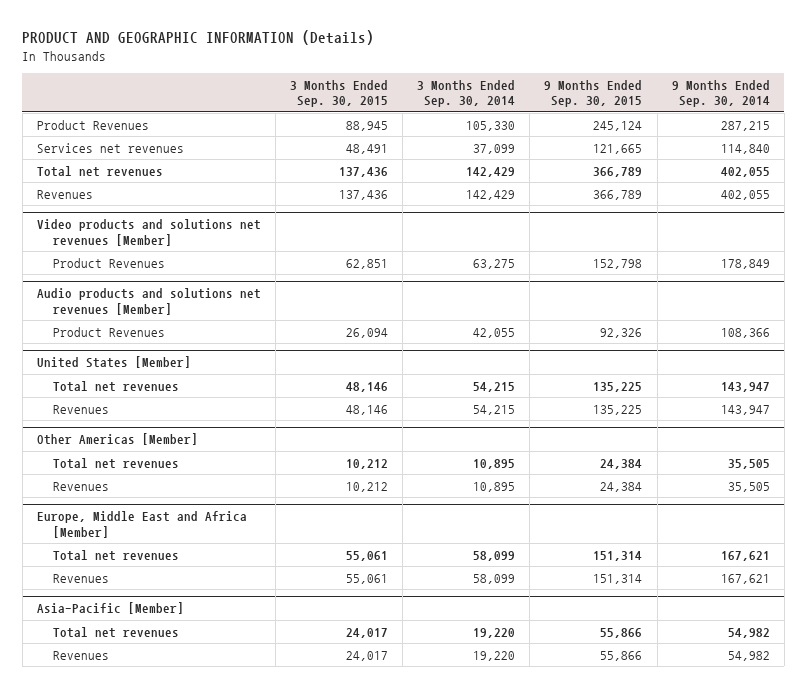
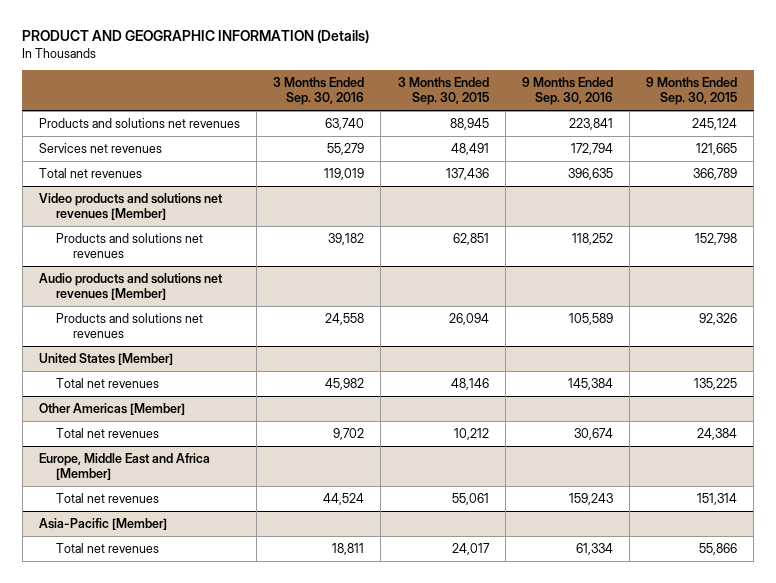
[417,79,516,108] 3 Months Ended Sep. 30, 2014 -> none
[671,79,770,108] 9 Months Ended Sep. 30, 2014 -> none
none -> [273,77,365,106] 3 Months Ended Sep. 30, 2016
none -> [521,77,613,106] 9 Months Ended Sep. 30, 2016
[36,119,149,130] Product Revenues -> [38,117,240,128] Products and solutions net revenues
[36,189,93,199] Revenues -> none
[53,257,166,268] Product Revenues -> [56,232,204,259] Products and solutions net revenues
[53,326,166,337] Product Revenues -> [56,312,204,339] Products and solutions net revenues
[53,404,110,414] Revenues -> none
[53,481,110,491] Revenues -> none
[53,573,110,583] Revenues -> none
[53,650,110,660] Revenues -> none

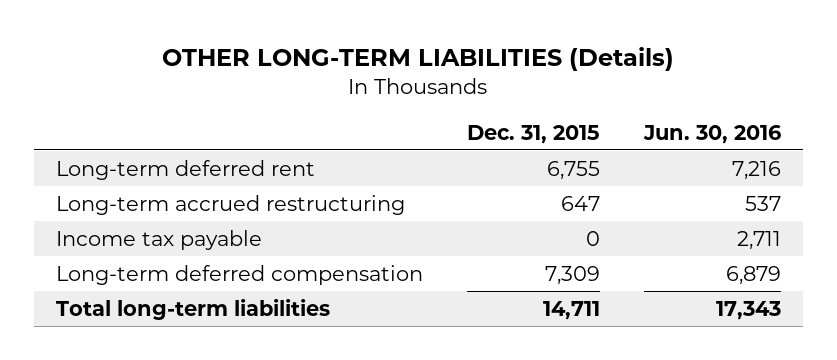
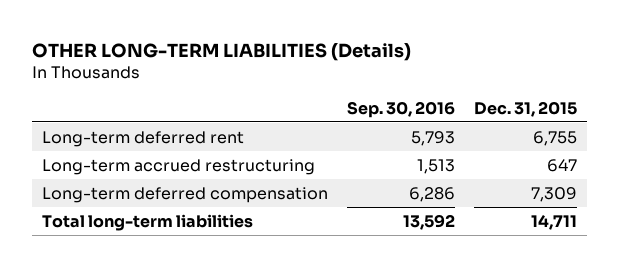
[642,124,781,144] Jun. 30, 2016 -> none
none -> [346,100,455,118] Sep. 30, 2016
[55,229,262,250] Income tax payable -> none

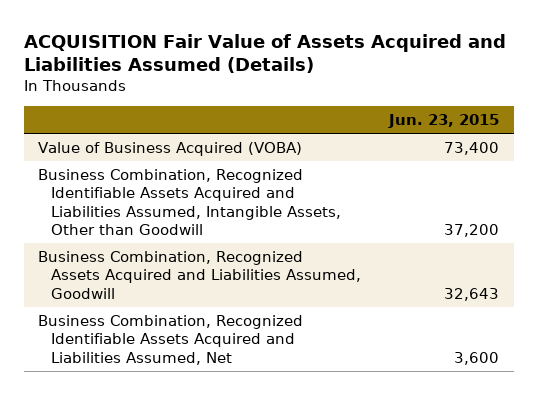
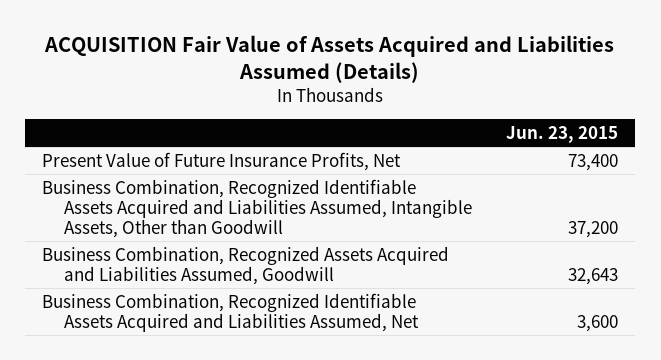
[38,142,303,157] Value of Business Acquired (VOBA) -> [42,151,402,171] Present Value of Future Insurance Profits, Net

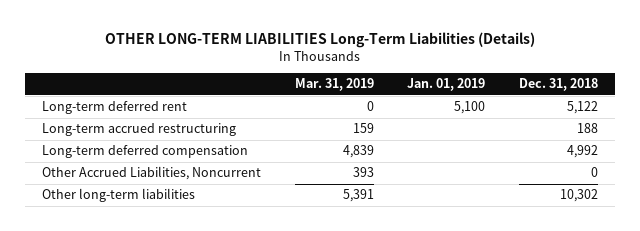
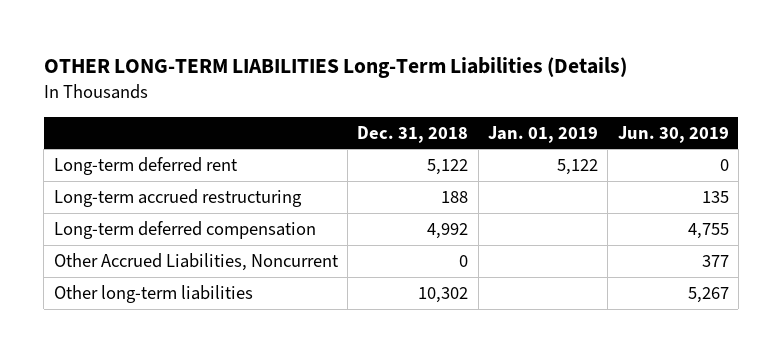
[294,78,374,92] Mar. 31, 2019 -> none
none -> [617,125,729,143] Jun. 30, 2019
[454,101,486,115] 5,100 -> [556,159,598,176] 5,122

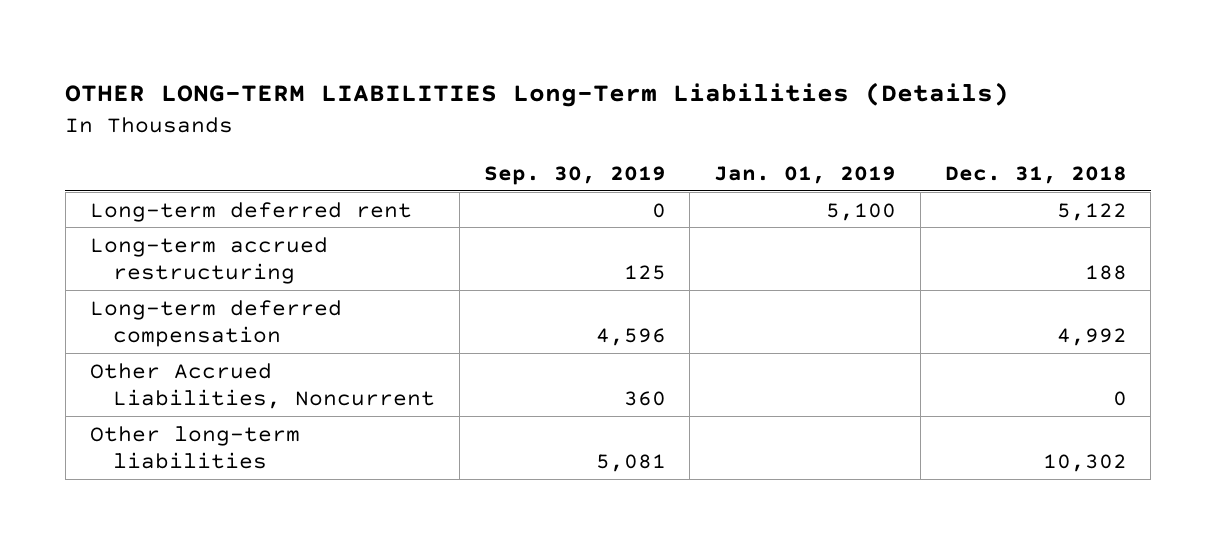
[617,125,729,143] Jun. 30, 2019 -> none
none -> [483,165,666,185] Sep. 30, 2019
[556,159,598,176] 5,122 -> [826,202,897,221] 5,100

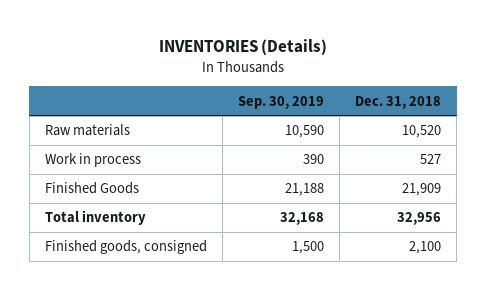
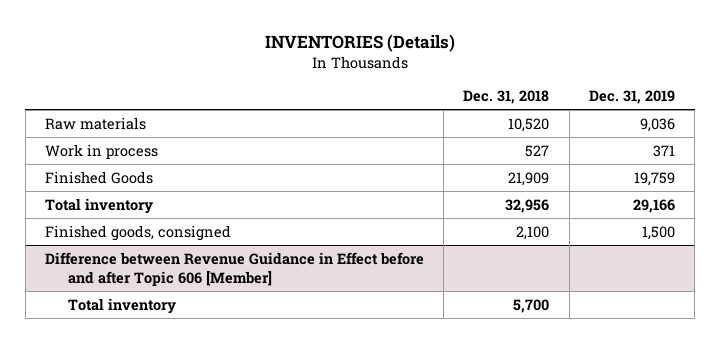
[238,95,325,109] Sep. 30, 2019 -> none
none -> [588,90,675,105] Dec. 31, 2019
none -> [44,251,424,286] Difference between Revenue Guidance in Effect before and after Topic 606 [Member]
none -> [67,297,176,314] Total inventory

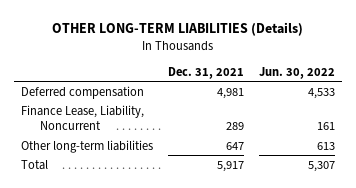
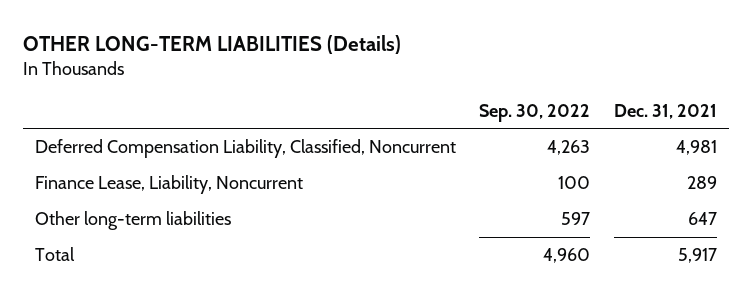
[258,66,335,79] Jun. 30, 2022 -> none
none -> [479,103,591,122] Sep. 30, 2022
[21,85,145,99] Deferred compensation -> [34,139,456,159] Deferred Compensation Liability, Classified, Noncurrent

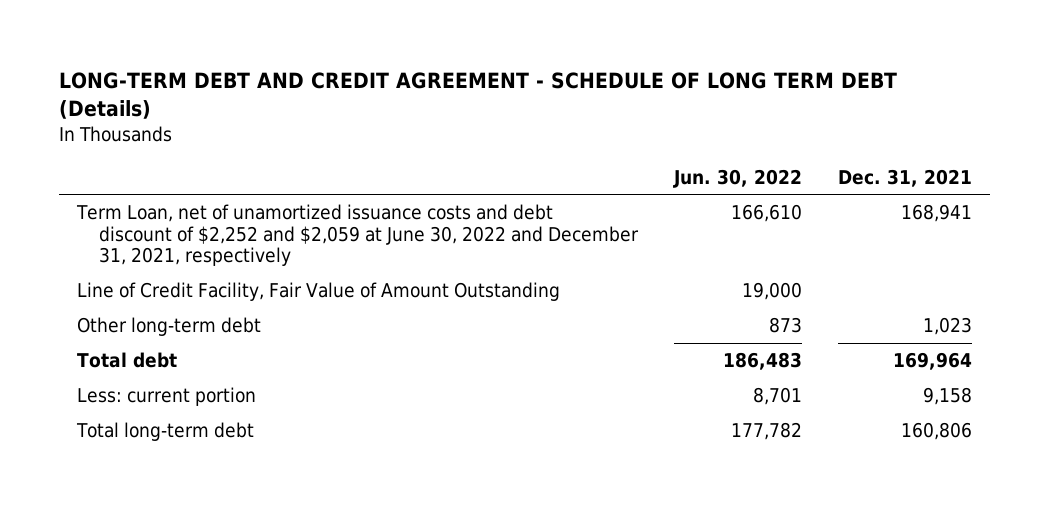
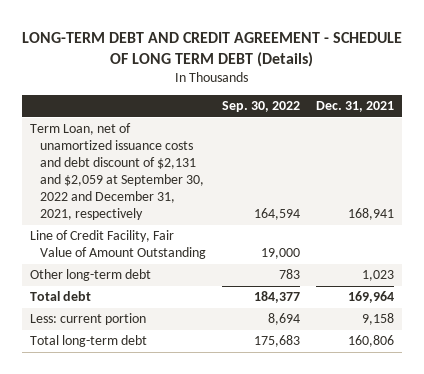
[672,168,802,188] Jun. 30, 2022 -> none
none -> [222,101,301,113] Sep. 30, 2022
[75,204,639,267] Term Loan, net of unamortized issuance costs and debt discount of $2,252 and $2,059 at June 30, 2022 and December 31, 2021, respectively -> [29,123,205,221] Term Loan, net of unamortized issuance costs and debt discount of $2,131 and $2,059 at September 30, 2022 and December 31, 2021, respectively

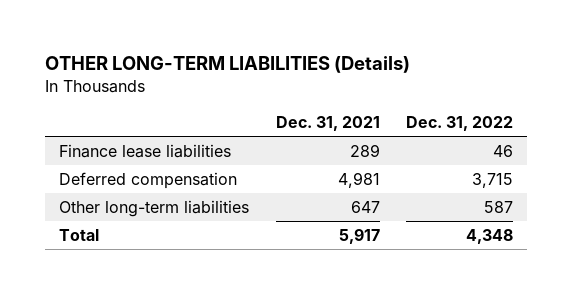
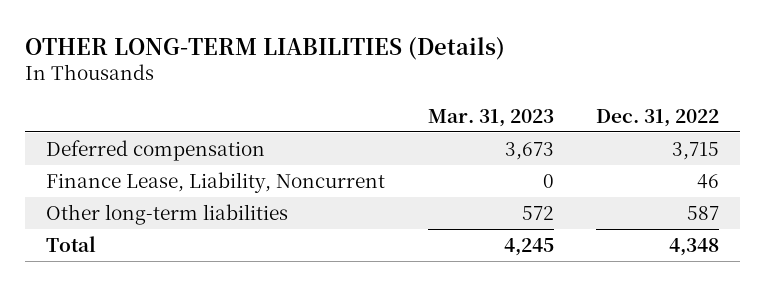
[275,115,380,131] Dec. 31, 2021 -> none
none -> [427,108,554,127] Mar. 31, 2023
[58,144,231,159] Finance lease liabilities -> none
none -> [46,172,386,194] Finance Lease, Liability, Noncurrent

